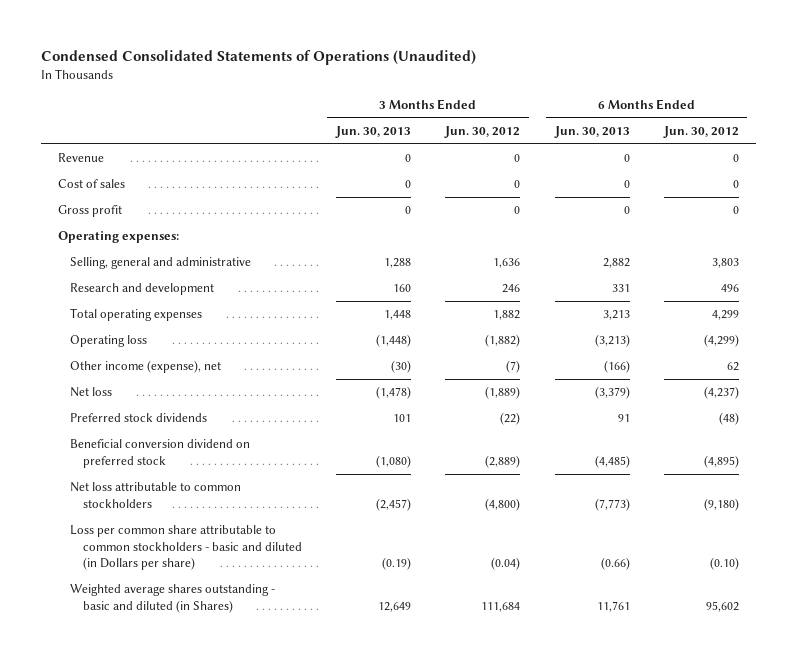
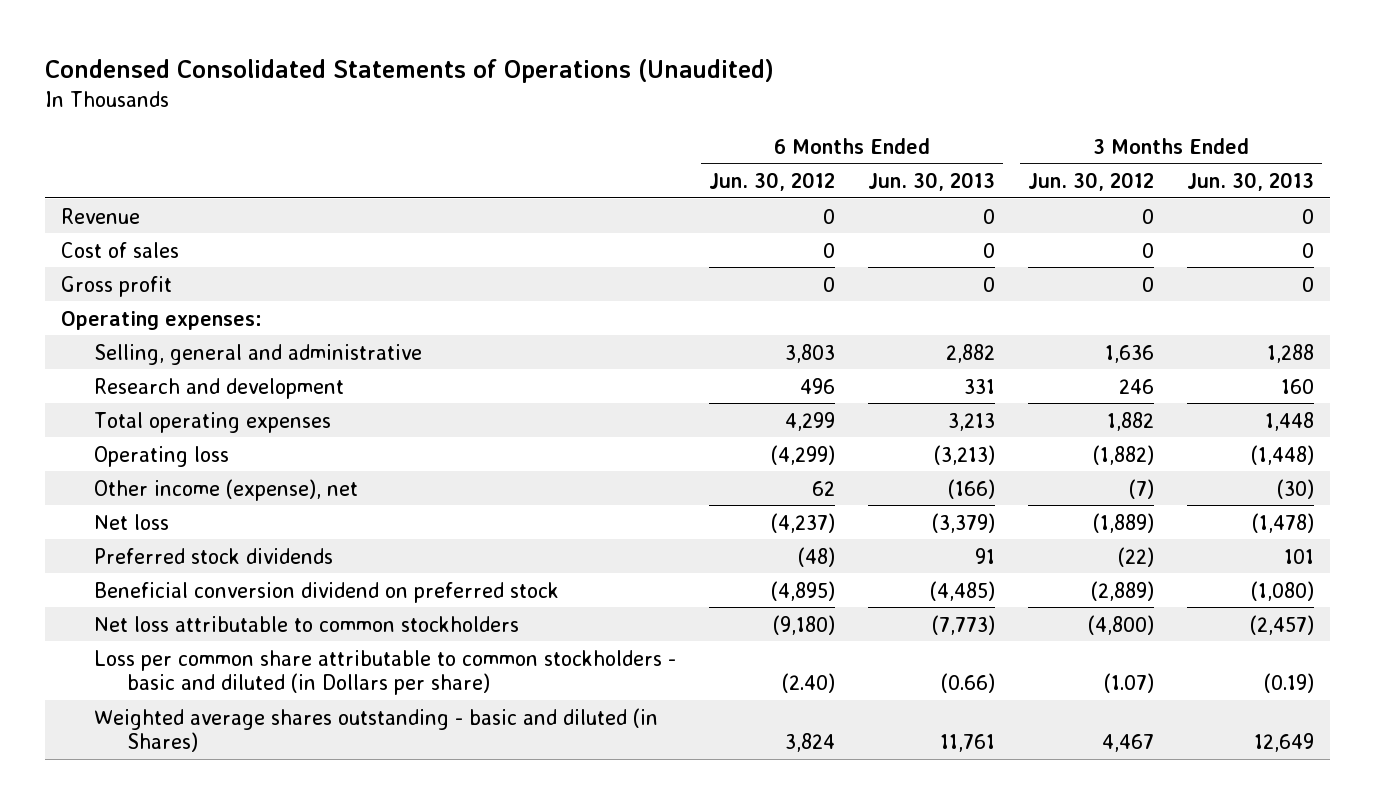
[491,557,521,571] (0.04) -> [1103,673,1154,694] (1.07)
[709,557,739,571] (0.10) -> [781,673,835,694] (2.40)
[481,601,521,612] 111,684 -> [1101,734,1154,753] 4,467
[705,600,739,612] 95,602 -> [784,733,835,753] 3,824

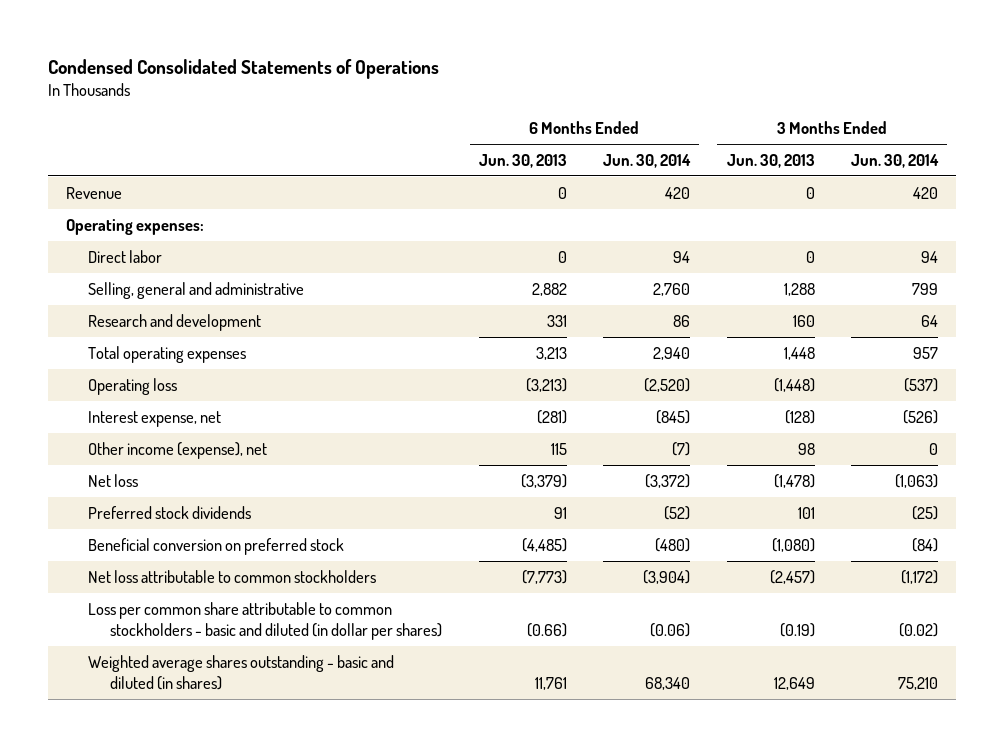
[44,59,774,84] Condensed Consolidated Statements of Operations (Unaudited) -> [47,58,439,79] Condensed Consolidated Statements of Operations
[708,172,835,192] Jun. 30, 2012 -> none
[1027,172,1154,192] Jun. 30, 2012 -> none
none -> [603,154,692,169] Jun. 30, 2014
none -> [851,154,940,169] Jun. 30, 2014
[61,241,180,258] Cost of sales -> none
[61,275,173,297] Gross profit -> none
none -> [88,249,163,263] Direct labor
none -> [88,410,222,427] Interest expense, net
[947,478,995,499] (166) -> [550,442,567,455] 115
[1276,478,1314,499] (30) -> [797,442,815,455] 98
[94,581,560,603] Beneficial conversion dividend on preferred stock -> [88,537,345,555] Beneficial conversion on preferred stock
[94,649,677,696] Loss per common share attributable to common stockholders - basic and diluted (in Dollars per share) -> [88,601,443,640] Loss per common share attributable to common stockholders - basic and diluted (in dollar per shares)
[94,707,659,753] Weighted average shares outstanding - basic and diluted (in Shares) -> [88,654,395,690] Weighted average shares outstanding - basic and diluted (in shares)

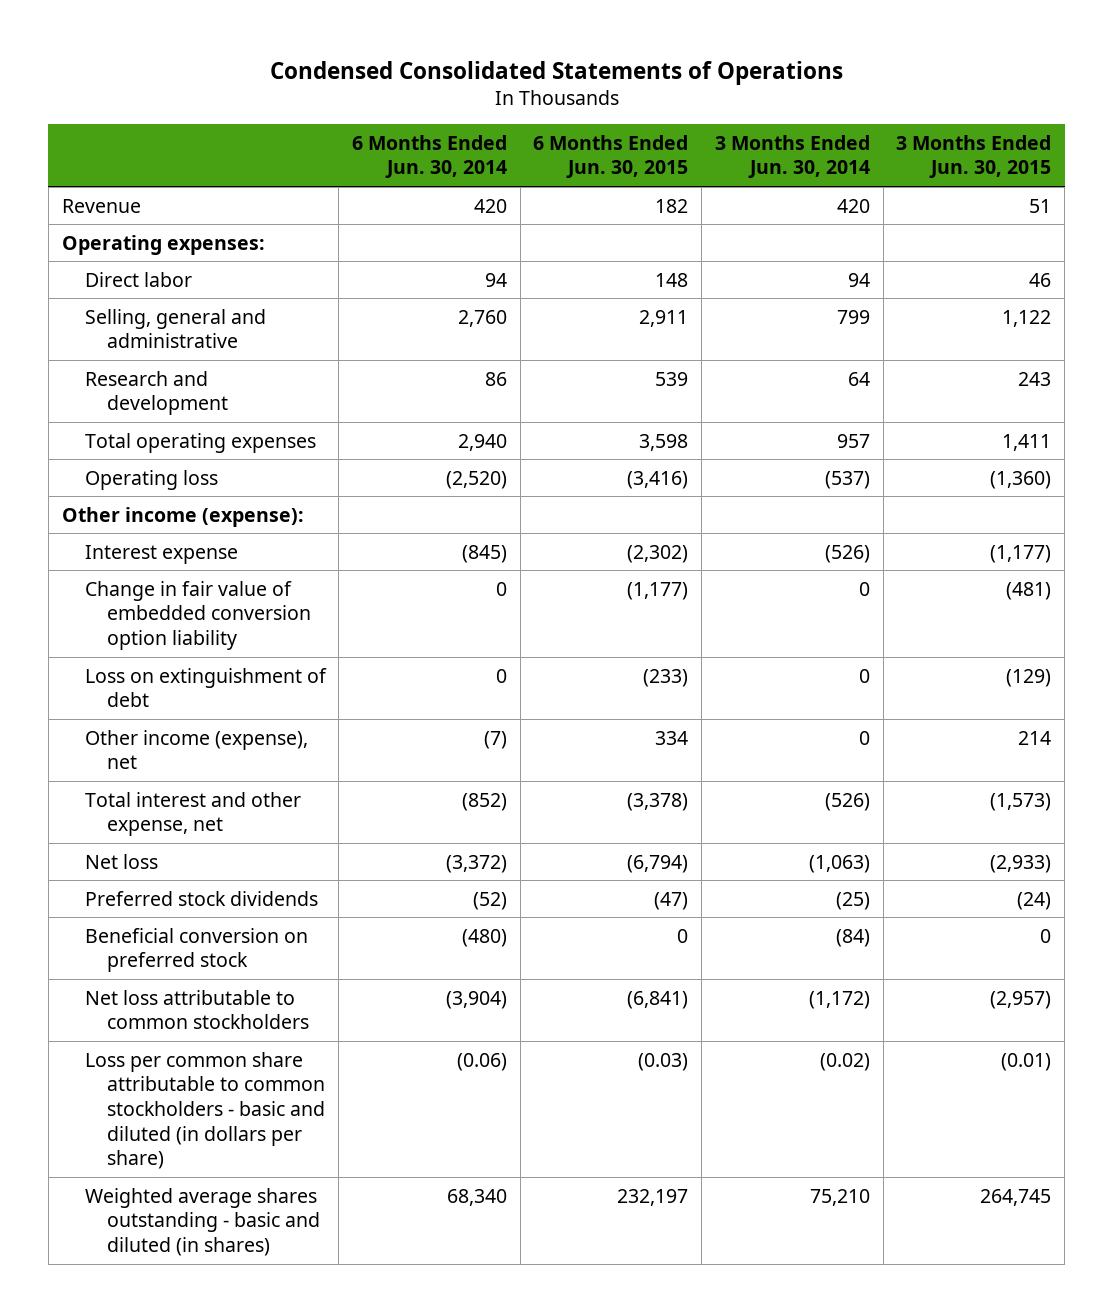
[478,154,567,169] Jun. 30, 2013 -> none
[726,154,815,169] Jun. 30, 2013 -> none
none -> [533,134,689,179] 6 Months Ended Jun. 30, 2015
none -> [896,134,1052,179] 3 Months Ended Jun. 30, 2015
none -> [61,506,304,527] Other income (expense):
[88,410,222,427] Interest expense, net -> [84,544,238,564] Interest expense
none -> [84,580,312,651] Change in fair value of embedded conversion option liability
none -> [84,667,327,708] Loss on extinguishment of debt
none -> [84,791,301,837] Total interest and other expense, net
[88,601,443,640] Loss per common share attributable to common stockholders - basic and diluted (in dollar per shares) -> [84,1051,326,1170] Loss per common share attributable to common stockholders - basic and diluted (in dollars per share)

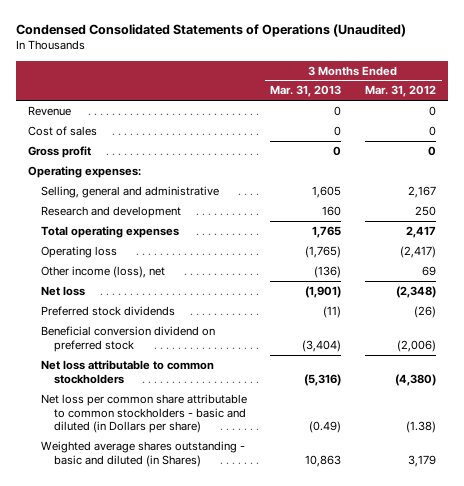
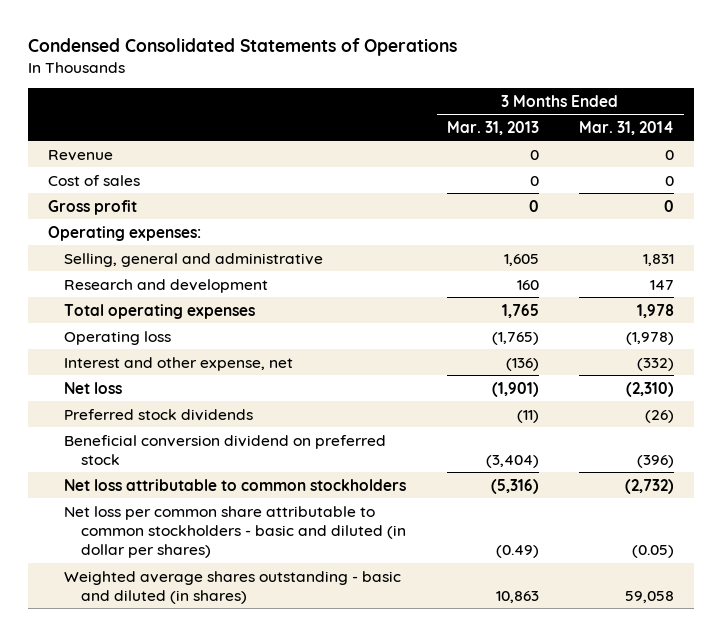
[16,23,407,37] Condensed Consolidated Statements of Operations (Unaudited) -> [27,37,457,56] Condensed Consolidated Statements of Operations
[365,85,437,98] Mar. 31, 2012 -> none
none -> [578,120,674,135] Mar. 31, 2014
[40,265,165,278] Other income (loss), net -> [64,356,294,371] Interest and other expense, net
[40,393,247,434] Net loss per common share attributable to common stockholders - basic and diluted (in Dollars per share) -> [64,505,406,559] Net loss per common share attributable to common stockholders - basic and diluted (in dollar per shares)
[40,440,245,467] Weighted average shares outstanding - basic and diluted (in Shares) -> [64,570,402,604] Weighted average shares outstanding - basic and diluted (in shares)

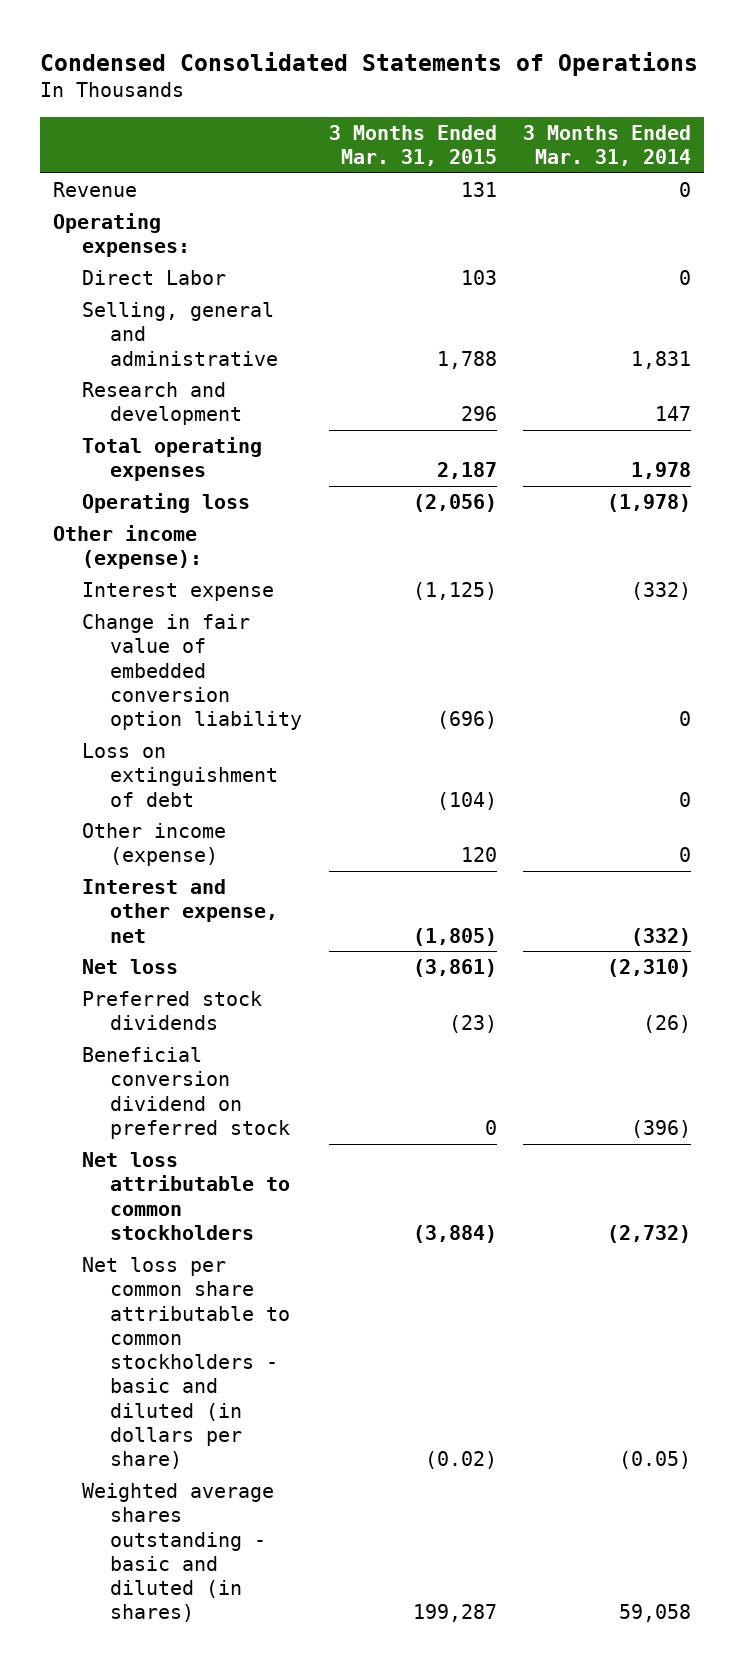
[446,120,539,135] Mar. 31, 2013 -> none
none -> [328,124,497,167] 3 Months Ended Mar. 31, 2015
[47,174,140,186] Cost of sales -> none
[47,199,137,215] Gross profit -> none
none -> [81,270,226,286] Direct Labor
none -> [53,525,202,570] Other income (expense):
none -> [81,582,274,602] Interest expense
none -> [81,614,303,731] Change in fair value of embedded conversion option liability
none -> [81,743,279,807] Loss on extinguishment of debt
none -> [81,823,226,867] Other income (expense)
[64,505,406,559] Net loss per common share attributable to common stockholders - basic and diluted (in dollar per shares) -> [81,1257,291,1470] Net loss per common share attributable to common stockholders - basic and diluted (in dollars per share)

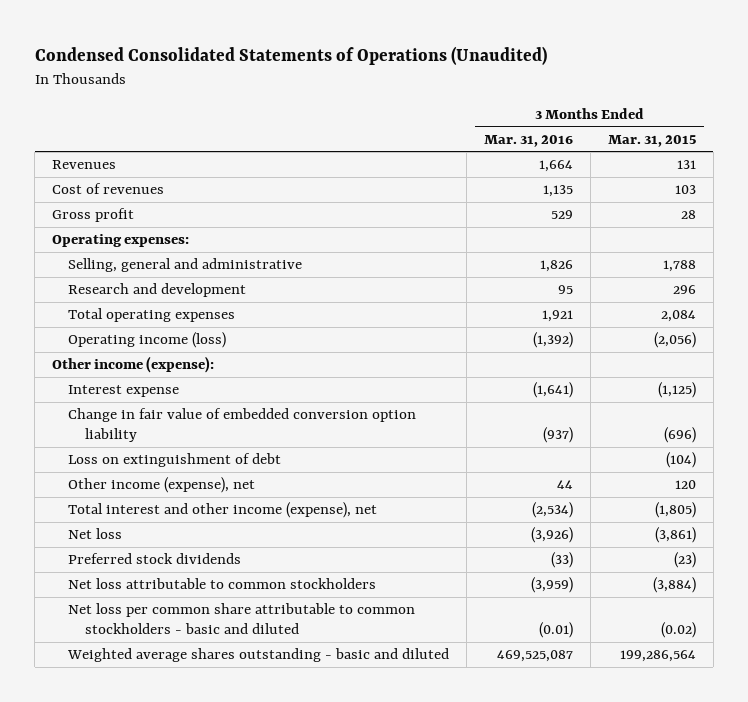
[39,51,698,76] Condensed Consolidated Statements of Operations -> [34,46,547,66] Condensed Consolidated Statements of Operations (Unaudited)
[522,124,691,167] 3 Months Ended Mar. 31, 2014 -> none
none -> [483,134,573,147] Mar. 31, 2016
[53,182,138,198] Revenue -> [51,160,116,170] Revenues
none -> [51,183,164,195] Cost of revenues
none -> [51,208,134,223] Gross profit
[81,270,226,286] Direct Labor -> none
[436,462,497,480] 2,187 -> [660,310,696,323] 2,084
[81,493,250,514] Operating loss -> [68,332,227,349] Operating income (loss)
[81,823,226,867] Other income (expense) -> [68,477,256,494] Other income (expense), net
[81,879,279,943] Interest and other expense, net -> [68,502,378,519] Total interest and other income (expense), net
[81,1047,291,1139] Beneficial conversion dividend on preferred stock -> none
[81,1257,291,1470] Net loss per common share attributable to common stockholders - basic and diluted (in dollars per share) -> [68,603,416,635] Net loss per common share attributable to common stockholders - basic and diluted
[81,1483,274,1623] Weighted average shares outstanding - basic and diluted (in shares) -> [67,648,450,663] Weighted average shares outstanding - basic and diluted
[412,1604,497,1623] 199,287 -> [619,650,696,663] 199,286,564

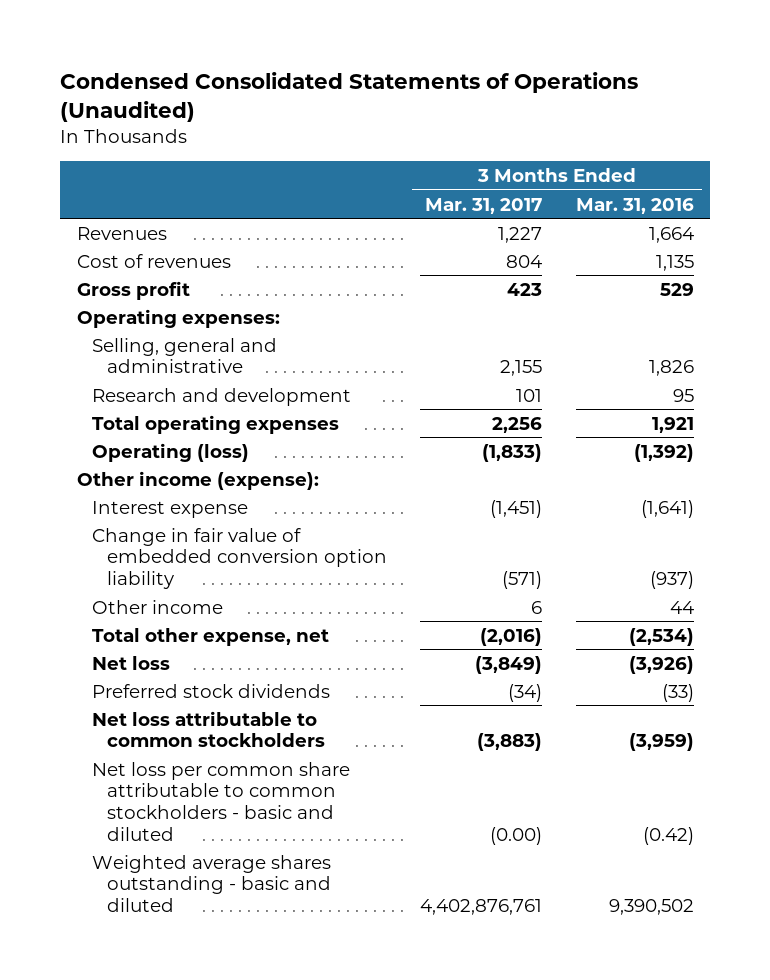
[607,134,696,147] Mar. 31, 2015 -> none
none -> [425,197,543,214] Mar. 31, 2017
[68,332,227,349] Operating income (loss) -> [91,442,249,462] Operating (loss)
[68,453,282,468] Loss on extinguishment of debt -> none
[68,477,256,494] Other income (expense), net -> [91,599,223,614] Other income
[68,502,378,519] Total interest and other income (expense), net -> [91,627,329,646] Total other expense, net
[538,622,573,639] (0.01) -> [642,826,694,845] (0.42)
[496,650,573,663] 469,525,087 -> [608,899,694,916] 9,390,502

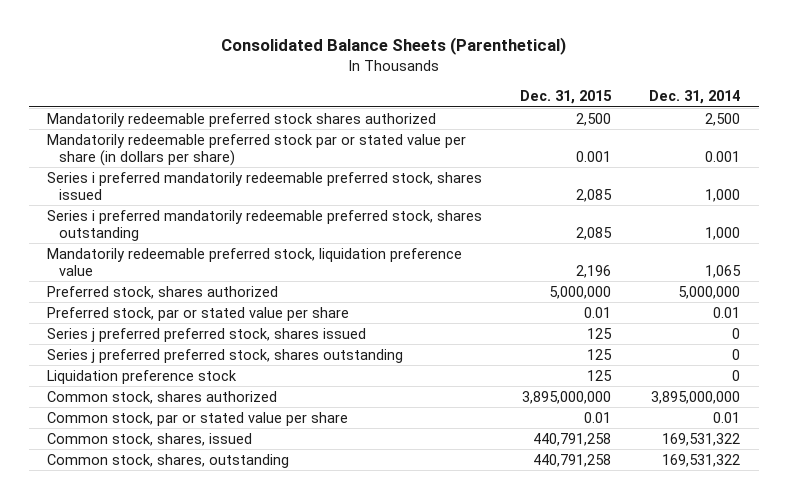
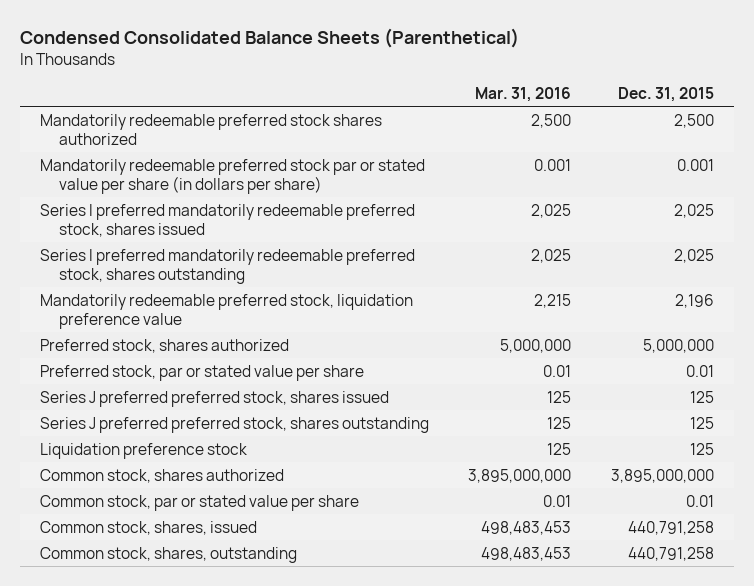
[220,37,566,56] Consolidated Balance Sheets (Parenthetical) -> [19,28,519,49] Condensed Consolidated Balance Sheets (Parenthetical)
[649,90,741,105] Dec. 31, 2014 -> none
none -> [475,87,572,103] Mar. 31, 2016
[47,171,483,200] Series i preferred mandatorily redeemable preferred stock, shares issued -> [39,203,415,237] Series I preferred mandatorily redeemable preferred stock, shares issued
[576,188,613,202] 2,085 -> [674,203,715,218] 2,025
[47,209,483,241] Series i preferred mandatorily redeemable preferred stock, shares outstanding -> [39,248,415,284] Series I preferred mandatorily redeemable preferred stock, shares outstanding
[576,226,613,240] 2,085 -> [674,248,715,263] 2,025
[47,327,367,342] Series j preferred preferred stock, shares issued -> [39,390,389,407] Series J preferred preferred stock, shares issued
[47,348,404,363] Series j preferred preferred stock, shares outstanding -> [39,416,429,433] Series J preferred preferred stock, shares outstanding

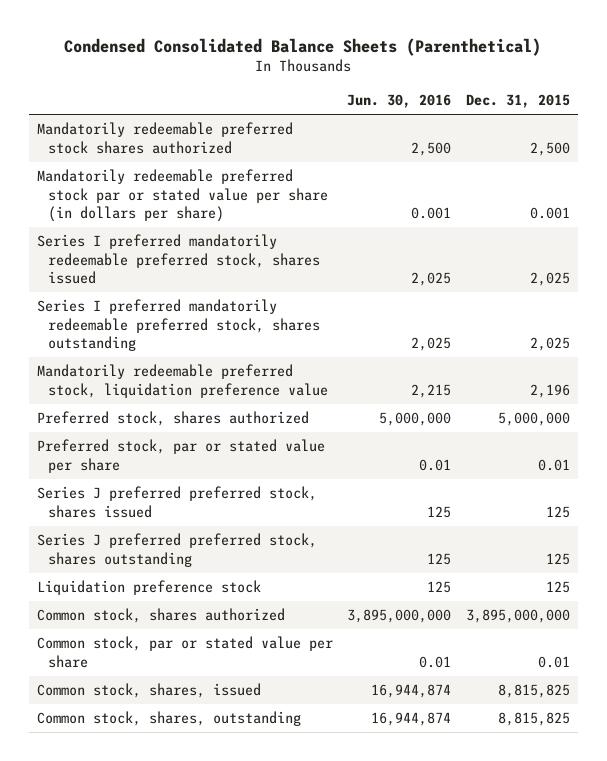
[475,87,572,103] Mar. 31, 2016 -> none
none -> [347,93,452,108] Jun. 30, 2016
[628,520,715,535] 440,791,258 -> [498,684,571,699] 8,815,825
[628,546,715,561] 440,791,258 -> [498,712,571,727] 8,815,825

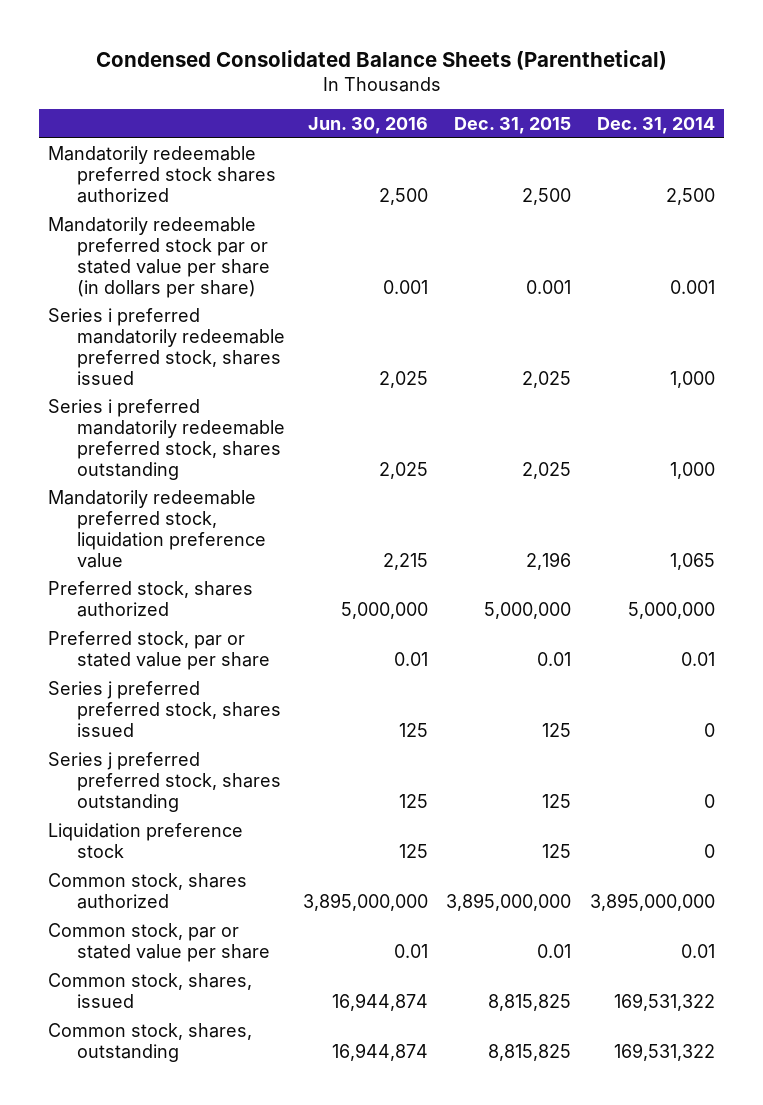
none -> [596,116,715,134] Dec. 31, 2014
[36,234,321,285] Series I preferred mandatorily redeemable preferred stock, shares issued -> [48,307,285,385] Series i preferred mandatorily redeemable preferred stock, shares issued
[36,299,321,352] Series I preferred mandatorily redeemable preferred stock, shares outstanding -> [48,398,285,480] Series i preferred mandatorily redeemable preferred stock, shares outstanding
[36,486,317,518] Series J preferred preferred stock, shares issued -> [48,680,281,737] Series j preferred preferred stock, shares issued
[36,533,317,567] Series J preferred preferred stock, shares outstanding -> [48,751,281,812] Series j preferred preferred stock, shares outstanding

